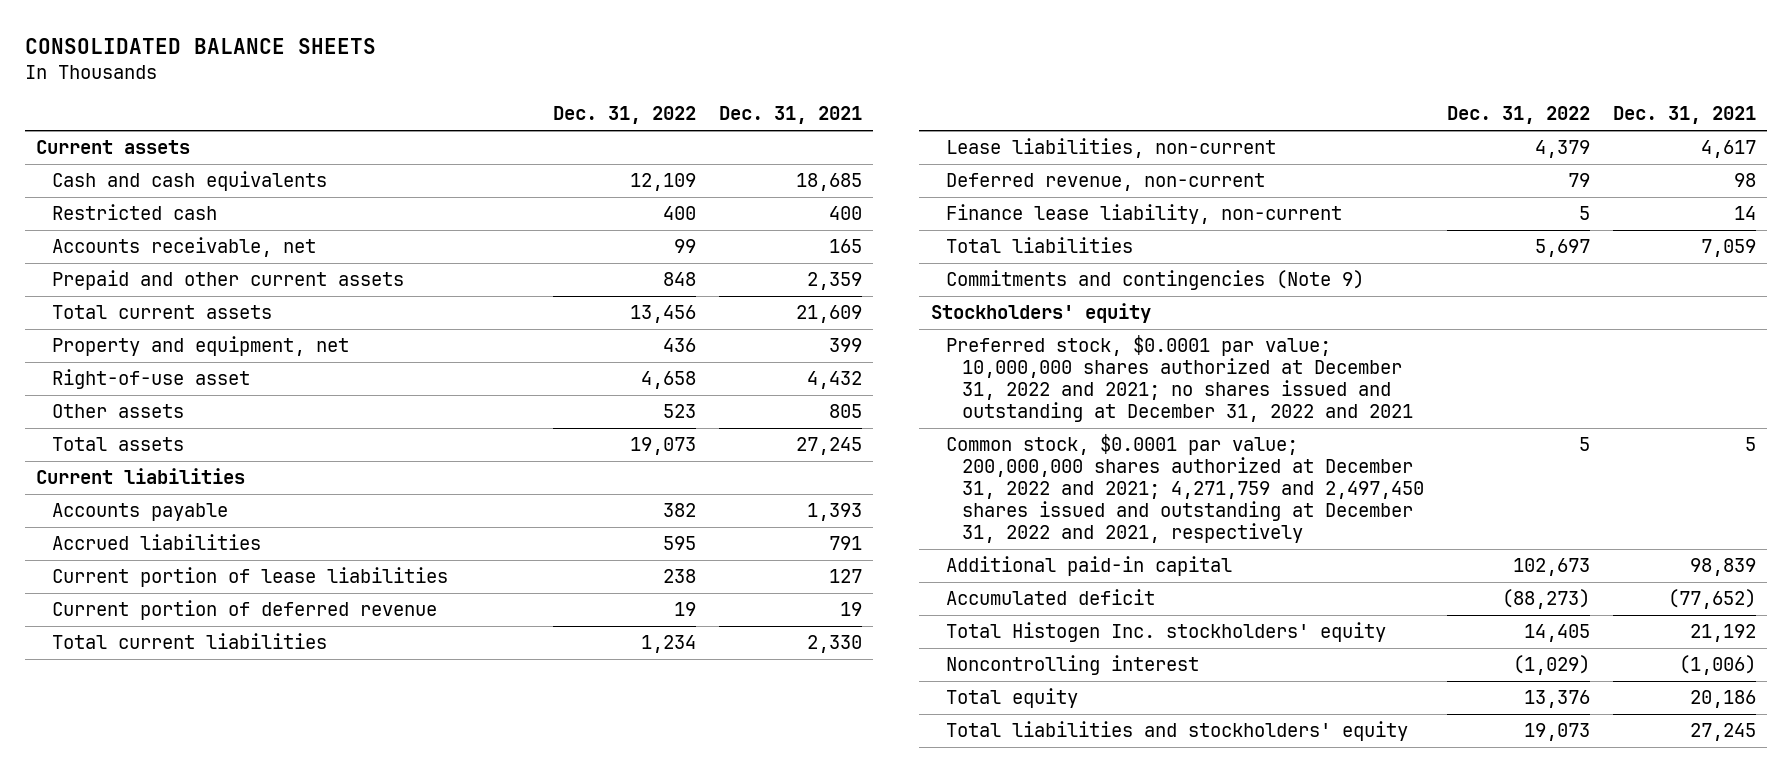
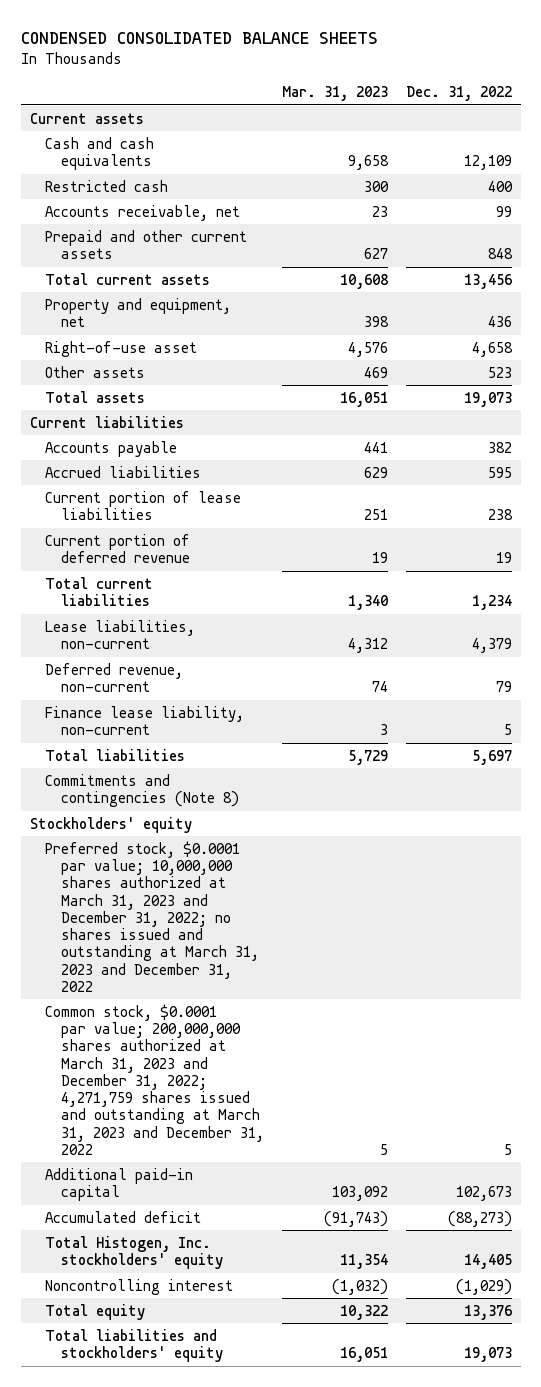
[25,37,377,54] CONSOLIDATED BALANCE SHEETS -> [20,32,378,45] CONDENSED CONSOLIDATED BALANCE SHEETS
[718,106,862,125] Dec. 31, 2021 -> none
none -> [281,86,388,102] Mar. 31, 2023
[946,270,1365,291] Commitments and contingencies (Note 9) -> [45,773,239,808] Commitments and contingencies (Note 8)
[946,335,1414,422] Preferred stock, $0.0001 par value; 10,000,000 shares authorized at December 31, 2022 and 2021; no shares issued and outstanding at December 31, 2022 and 2021 -> [45,840,259,992] Preferred stock, $0.0001 par value; 10,000,000 shares authorized at March 31, 2023 and December 31, 2022; no shares issued and outstanding at March 31, 2023 and December 31, 2022
[946,434,1425,543] Common stock, $0.0001 par value; 200,000,000 shares authorized at December 31, 2022 and 2021; 4,271,759 and 2,497,450 shares issued and outstanding at December 31, 2022 and 2021, respectively -> [45,1003,264,1155] Common stock, $0.0001 par value; 200,000,000 shares authorized at March 31, 2023 and December 31, 2022; 4,271,759 shares issued and outstanding at March 31, 2023 and December 31, 2022
[946,622,1387,643] Total Histogen Inc. stockholders' equity -> [45,1235,223,1270] Total Histogen, Inc. stockholders' equity

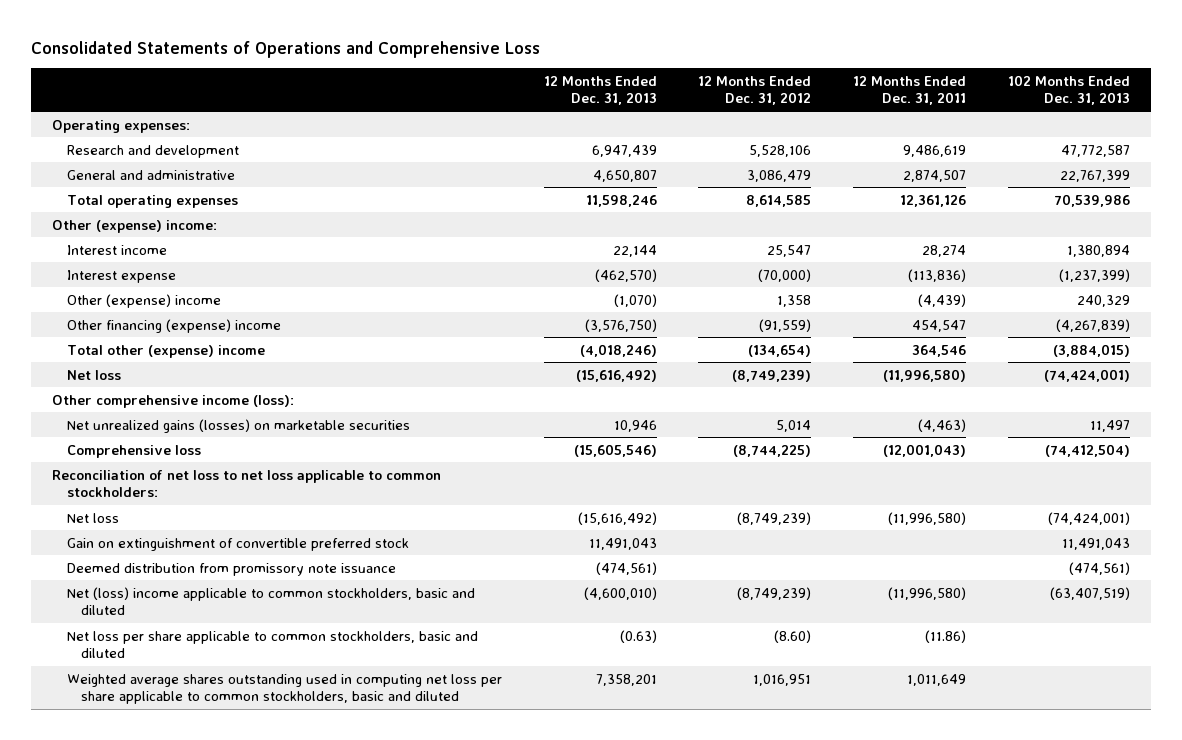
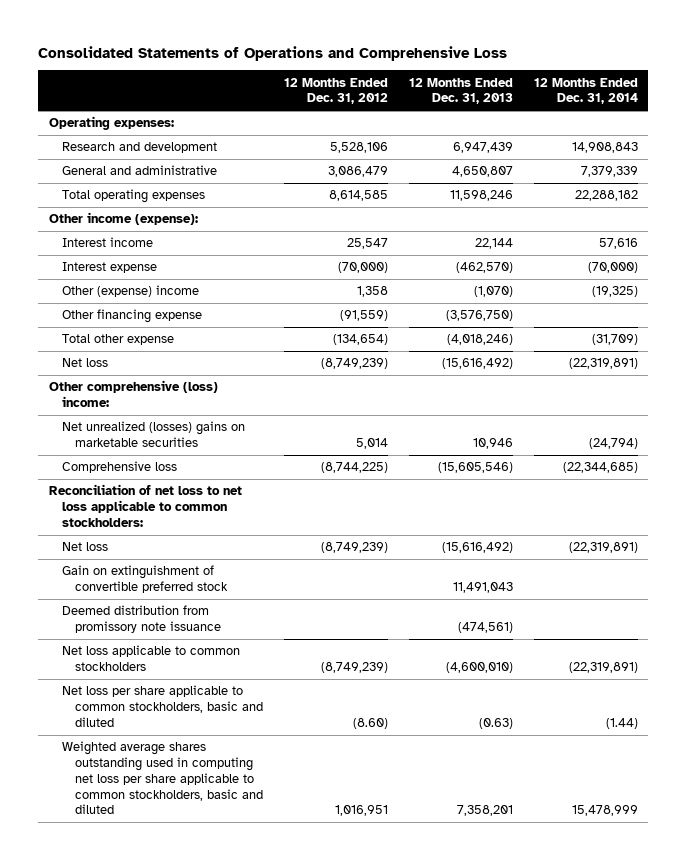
[853,76,967,106] 12 Months Ended Dec. 31, 2011 -> none
[1008,75,1131,106] 102 Months Ended Dec. 31, 2013 -> none
none -> [533,77,638,105] 12 Months Ended Dec. 31, 2014
[52,219,218,233] Other (expense) income: -> [48,212,198,226] Other income (expense):
[66,318,281,333] Other financing (expense) income -> [61,309,202,324] Other financing expense
[66,344,265,358] Total other (expense) income -> [61,334,174,346] Total other expense
[52,394,295,408] Other comprehensive income (loss): -> [48,380,218,408] Other comprehensive (loss) income:
[66,418,410,433] Net unrealized gains (losses) on marketable securities -> [61,421,245,448] Net unrealized (losses) gains on marketable securities
[66,586,475,616] Net (loss) income applicable to common stockholders, basic and diluted -> [61,645,240,672] Net loss applicable to common stockholders

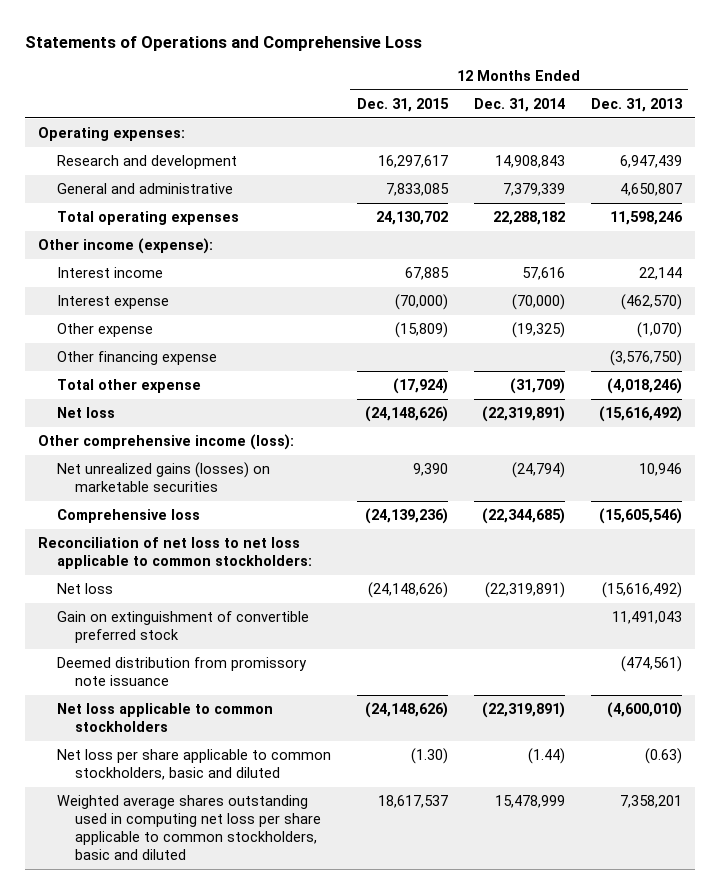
[38,45,508,61] Consolidated Statements of Operations and Comprehensive Loss -> [25,35,423,51] Statements of Operations and Comprehensive Loss
[283,77,388,105] 12 Months Ended Dec. 31, 2012 -> none
none -> [356,97,449,112] Dec. 31, 2015
[61,285,199,298] Other (expense) income -> [56,323,153,338] Other expense
[48,380,218,408] Other comprehensive (loss) income: -> [38,434,295,451] Other comprehensive income (loss):
[61,421,245,448] Net unrealized (losses) gains on marketable securities -> [56,462,270,492] Net unrealized gains (losses) on marketable securities

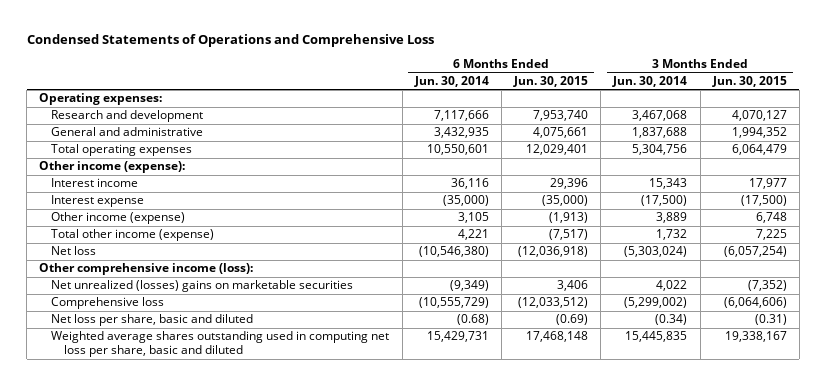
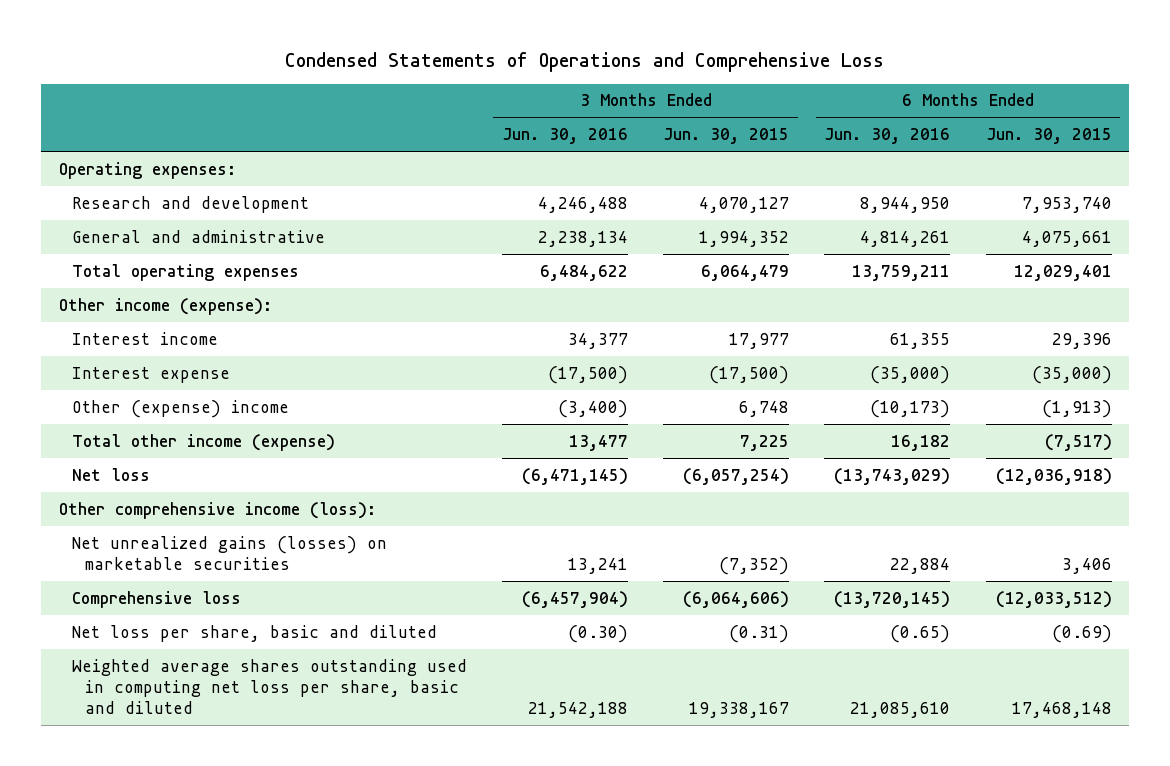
[413,76,489,88] Jun. 30, 2014 -> none
[612,76,688,88] Jun. 30, 2014 -> none
none -> [502,128,629,145] Jun. 30, 2016
none -> [824,128,951,145] Jun. 30, 2016
[51,212,186,225] Other income (expense) -> [71,399,289,418] Other (expense) income
[51,280,354,293] Net unrealized (losses) gains on marketable securities -> [71,535,387,570] Net unrealized gains (losses) on marketable securities

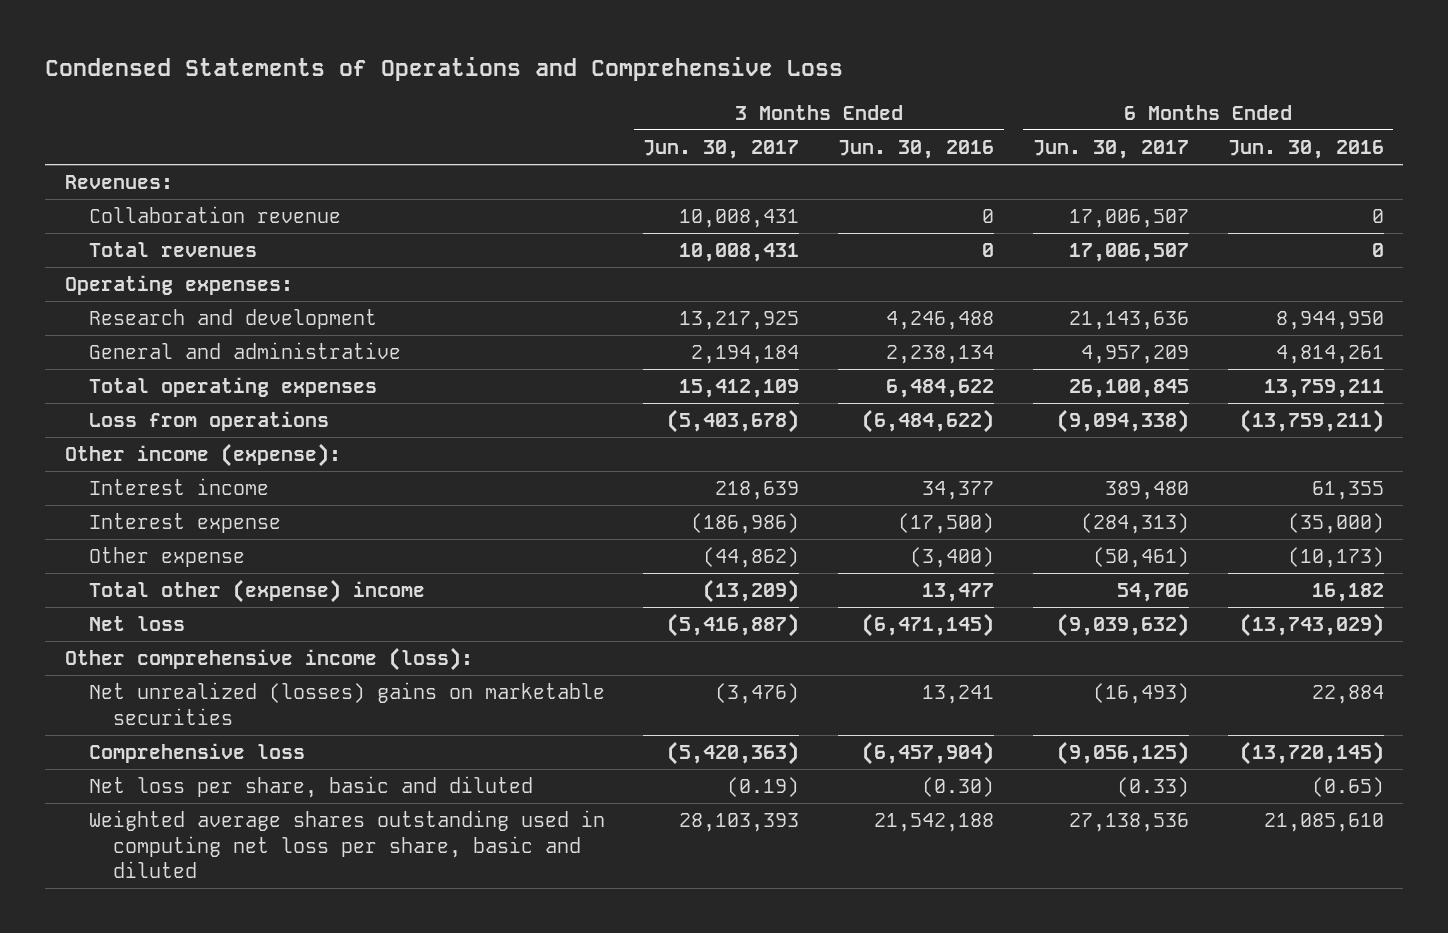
[663,128,790,145] Jun. 30, 2015 -> none
[985,128,1112,145] Jun. 30, 2015 -> none
none -> [643,139,800,159] Jun. 30, 2017
none -> [1032,139,1189,159] Jun. 30, 2017
none -> [64,175,173,190] Revenues:
none -> [88,206,341,224] Collaboration revenue
none -> [88,242,257,258] Total revenues
none -> [88,411,329,432] Loss from operations
[71,399,289,418] Other (expense) income -> [88,547,245,568] Other expense
[71,433,335,451] Total other income (expense) -> [88,579,425,604] Total other (expense) income
[71,535,387,570] Net unrealized gains (losses) on marketable securities -> [88,682,605,725] Net unrealized (losses) gains on marketable securities

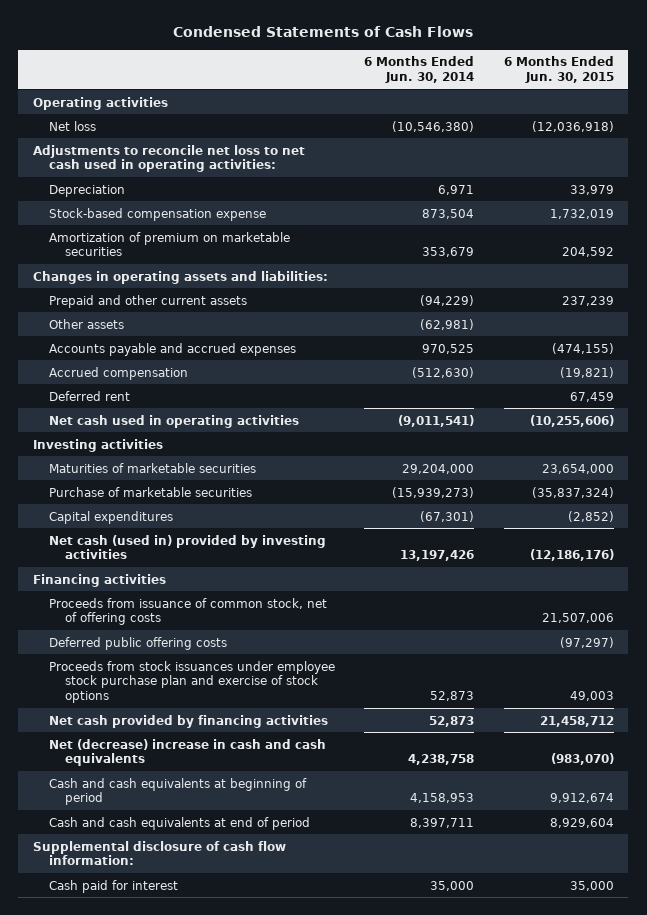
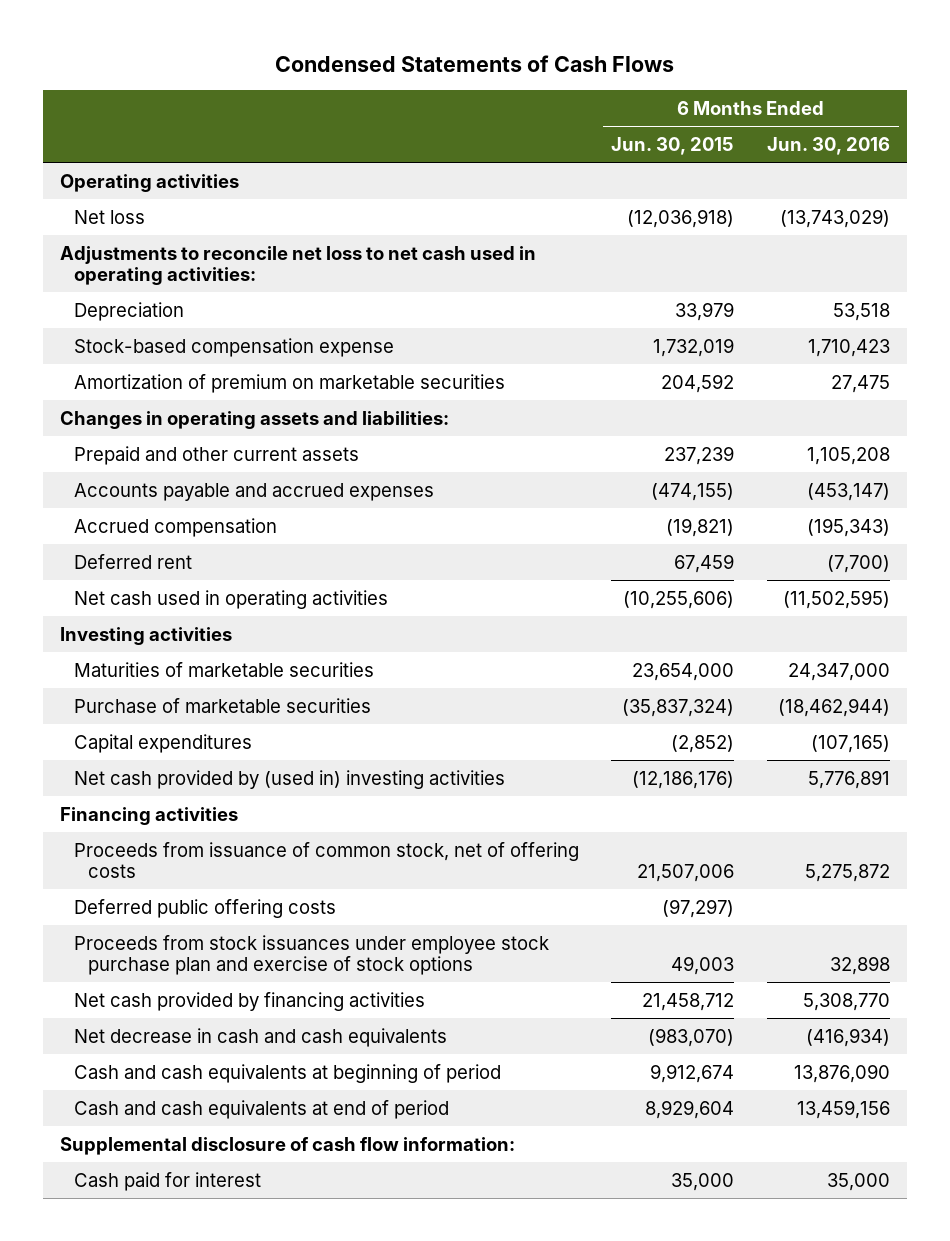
[364,56,475,84] 6 Months Ended Jun. 30, 2014 -> none
none -> [767,137,891,156] Jun. 30, 2016
[48,318,124,329] Other assets -> none
[48,534,326,560] Net cash (used in) provided by investing activities -> [73,769,505,789] Net cash provided by (used in) investing activities
[48,738,326,767] Net (decrease) increase in cash and cash equivalents -> [73,1027,447,1047] Net decrease in cash and cash equivalents

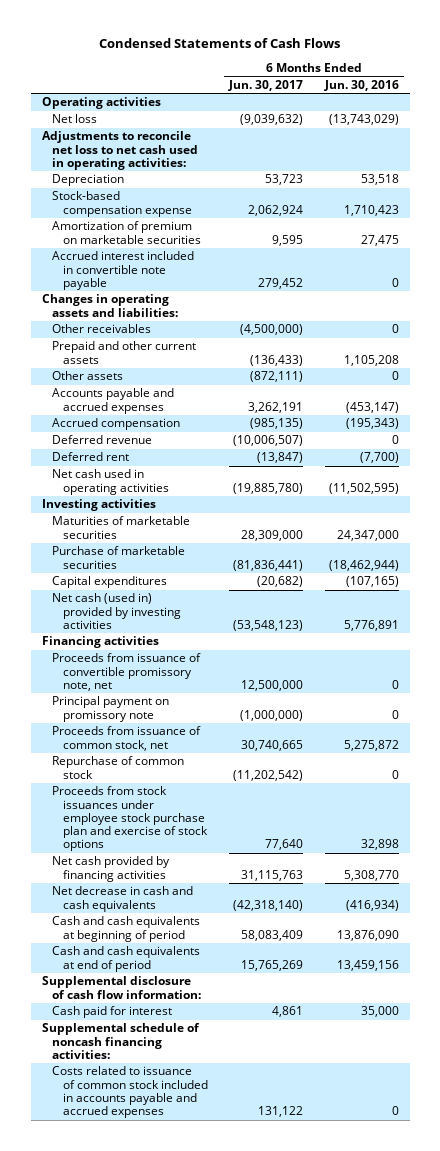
[611,137,735,156] Jun. 30, 2015 -> none
none -> [228,80,304,92] Jun. 30, 2017
none -> [52,251,195,290] Accrued interest included in convertible note payable
none -> [52,324,152,334] Other receivables
none -> [52,371,124,381] Other assets
none -> [52,435,153,445] Deferred revenue
[73,769,505,789] Net cash provided by (used in) investing activities -> [52,593,181,629] Net cash (used in) provided by investing activities
[73,898,336,918] Deferred public offering costs -> none
none -> [52,653,202,691] Proceeds from issuance of convertible promissory note, net
none -> [52,696,170,722] Principal payment on promissory note
[73,841,579,879] Proceeds from issuance of common stock, net of offering costs -> [52,726,202,751] Proceeds from issuance of common stock, net
none -> [52,756,185,779] Repurchase of common stock
none -> [41,1023,200,1059] Supplemental schedule of noncash financing activities:
none -> [52,1066,208,1119] Costs related to issuance of common stock included in accounts payable and accrued expenses

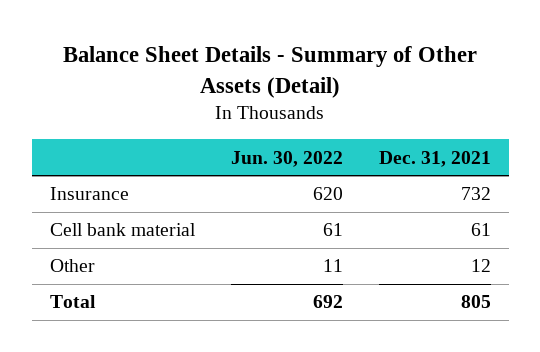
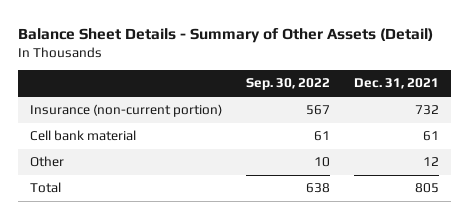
[230,150,343,167] Jun. 30, 2022 -> none
none -> [246,78,331,91] Sep. 30, 2022
[49,187,129,201] Insurance -> [30,104,223,118] Insurance (non-current portion)

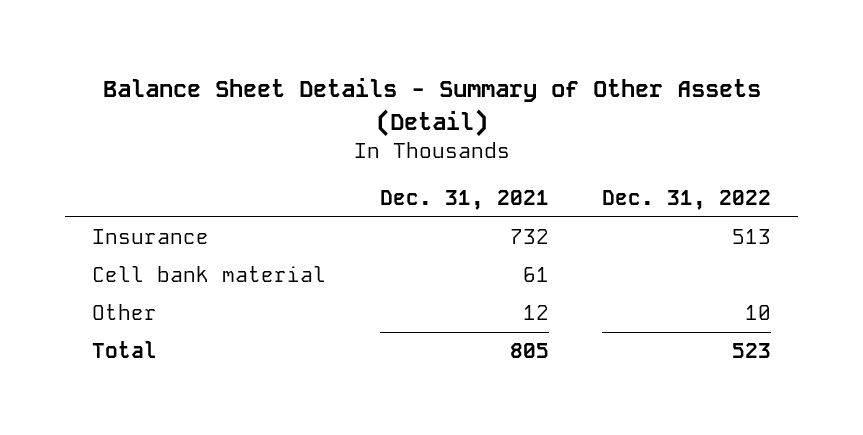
[246,78,331,91] Sep. 30, 2022 -> none
none -> [602,190,772,211] Dec. 31, 2022
[30,104,223,118] Insurance (non-current portion) -> [92,229,210,245] Insurance

